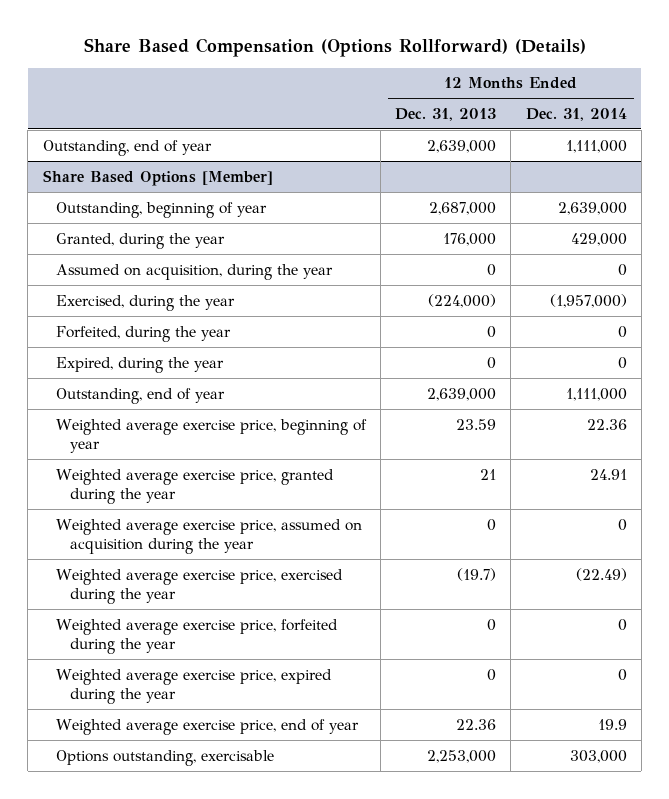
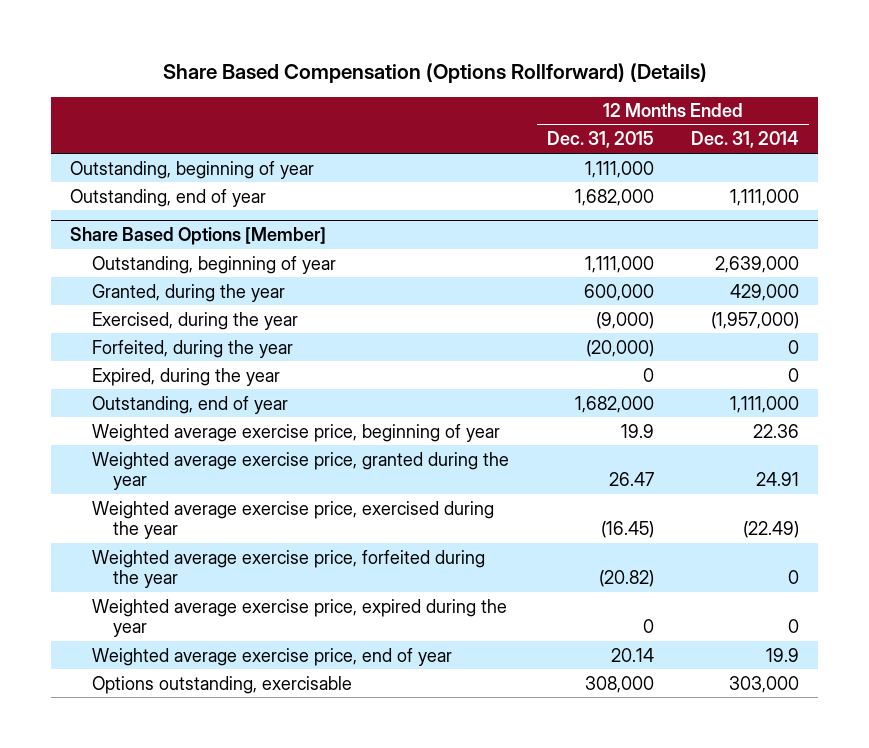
[395,107,497,121] Dec. 31, 2013 -> none
none -> [546,131,654,149] Dec. 31, 2015
none -> [69,160,314,179] Outstanding, beginning of year
[56,263,334,280] Assumed on acquisition, during the year -> none
[56,518,363,555] Weighted average exercise price, assumed on acquisition during the year -> none

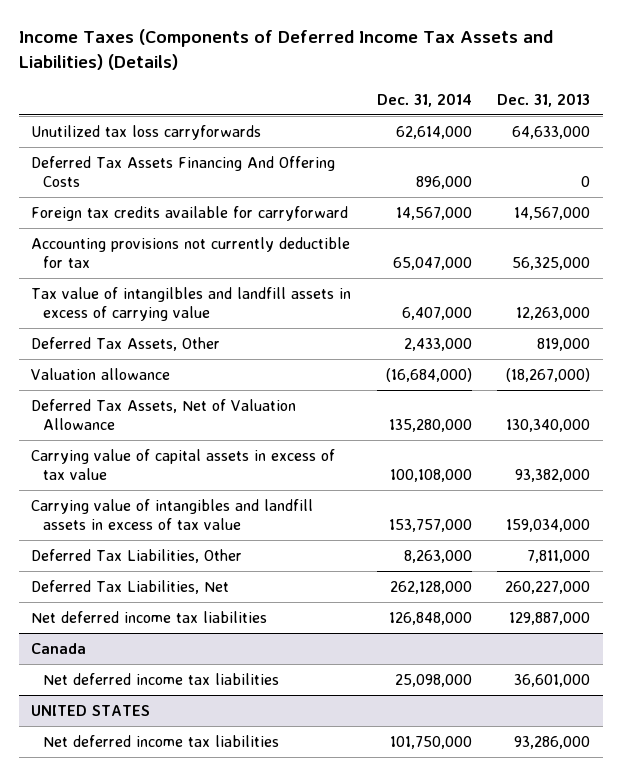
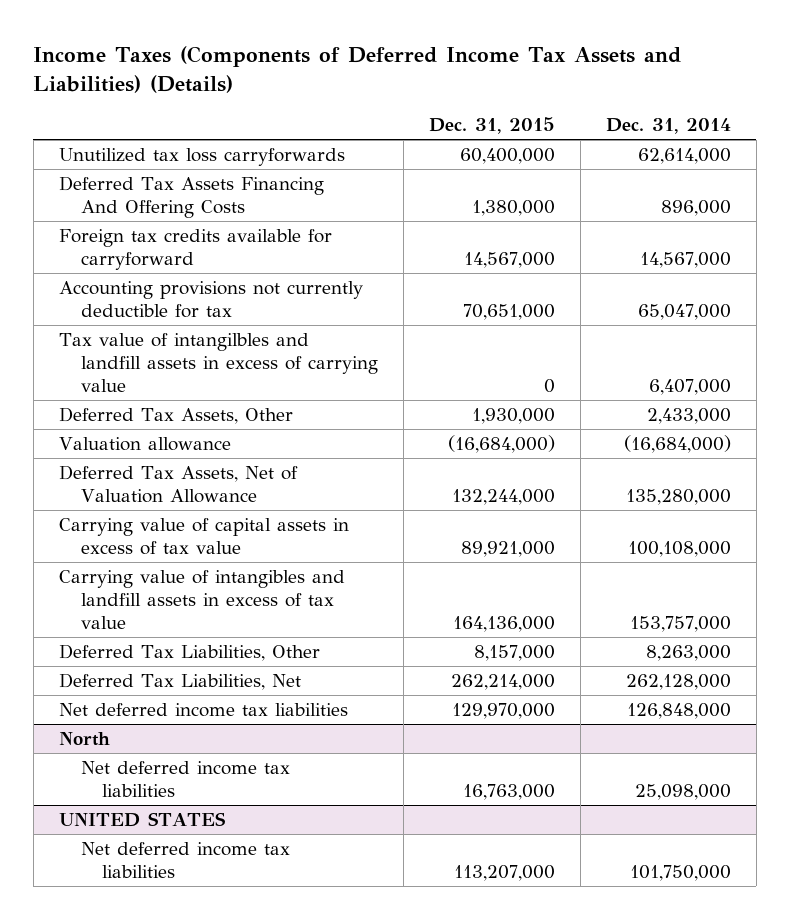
[496,92,590,107] Dec. 31, 2013 -> none
none -> [428,117,555,135] Dec. 31, 2015
[31,642,87,654] Canada -> [58,731,110,746] North

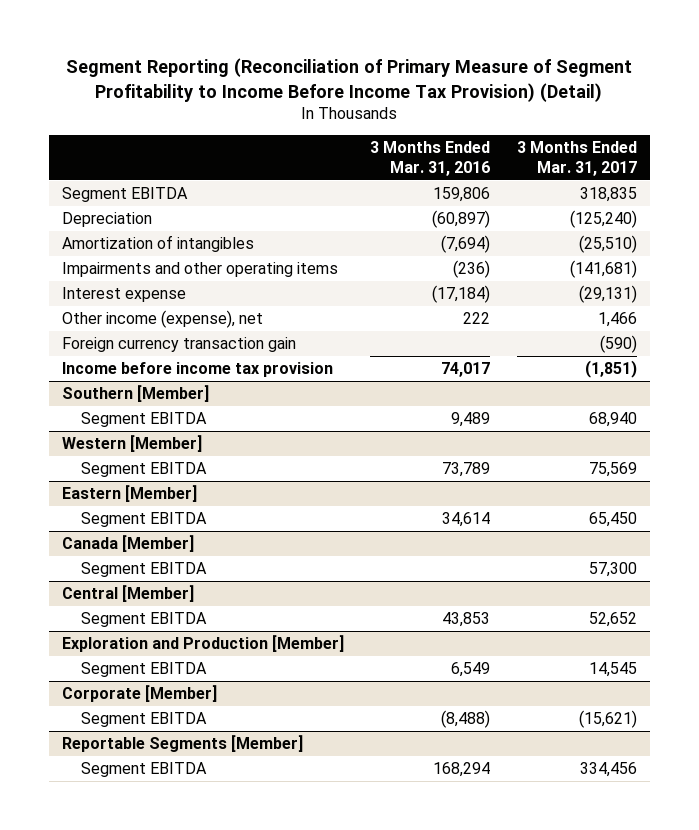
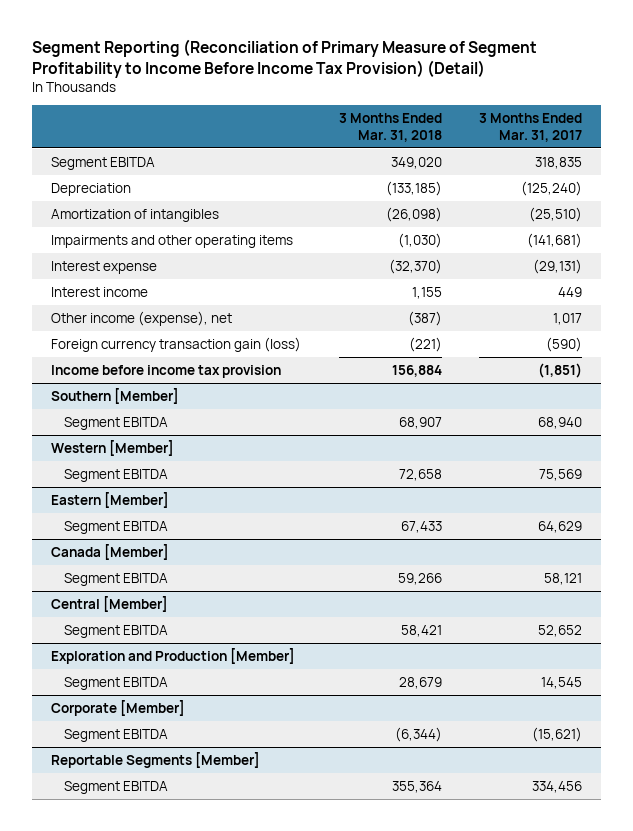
[370,140,491,177] 3 Months Ended Mar. 31, 2016 -> none
none -> [338,112,442,142] 3 Months Ended Mar. 31, 2018
none -> [50,286,148,297] Interest income
[597,311,637,327] 1,466 -> [553,312,583,325] 1,017
[62,336,297,352] Foreign currency transaction gain -> [50,336,301,352] Foreign currency transaction gain (loss)
[588,511,637,527] 65,450 -> [538,520,583,533] 64,629
[588,561,637,577] 57,300 -> [544,572,583,585] 58,121

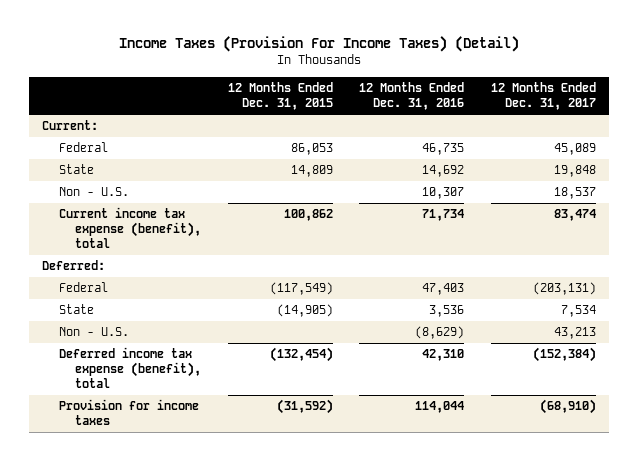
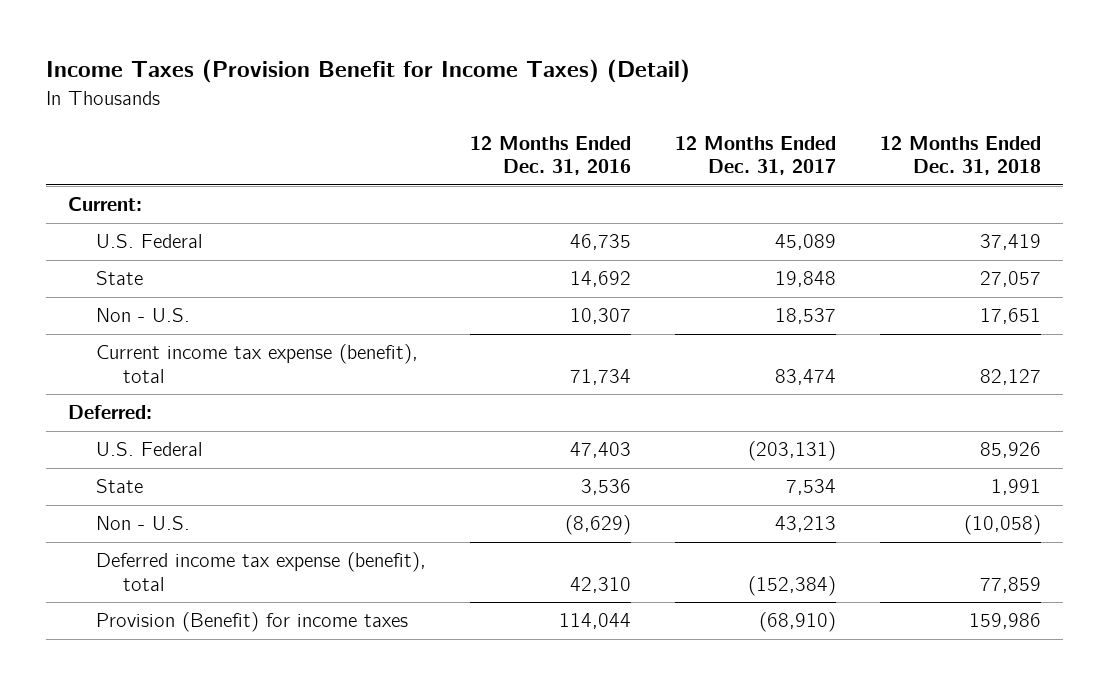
[119,35,520,52] Income Taxes (Provision For Income Taxes) (Detail) -> [46,59,691,84] Income Taxes (Provision Benefit for Income Taxes) (Detail)
[227,82,333,111] 12 Months Ended Dec. 31, 2015 -> none
none -> [879,135,1041,176] 12 Months Ended Dec. 31, 2018
[58,142,108,153] Federal -> [95,234,203,249] U.S. Federal
[58,282,108,293] Federal -> [95,442,203,457] U.S. Federal
[58,399,199,426] Provision for income taxes -> [95,612,408,633] Provision (Benefit) for income taxes

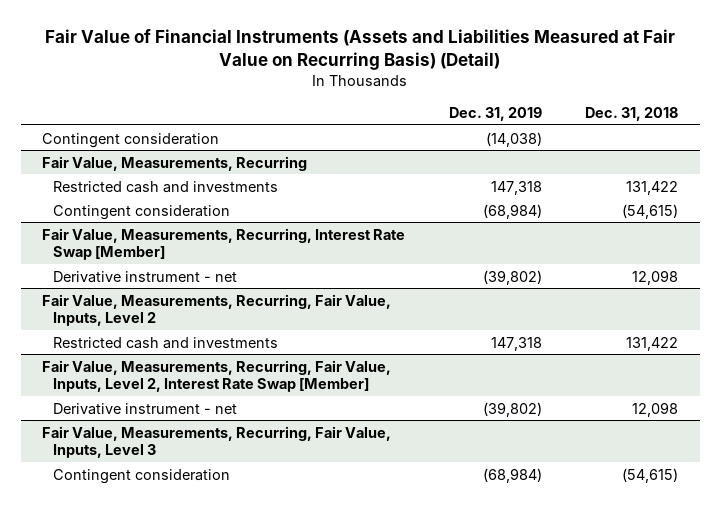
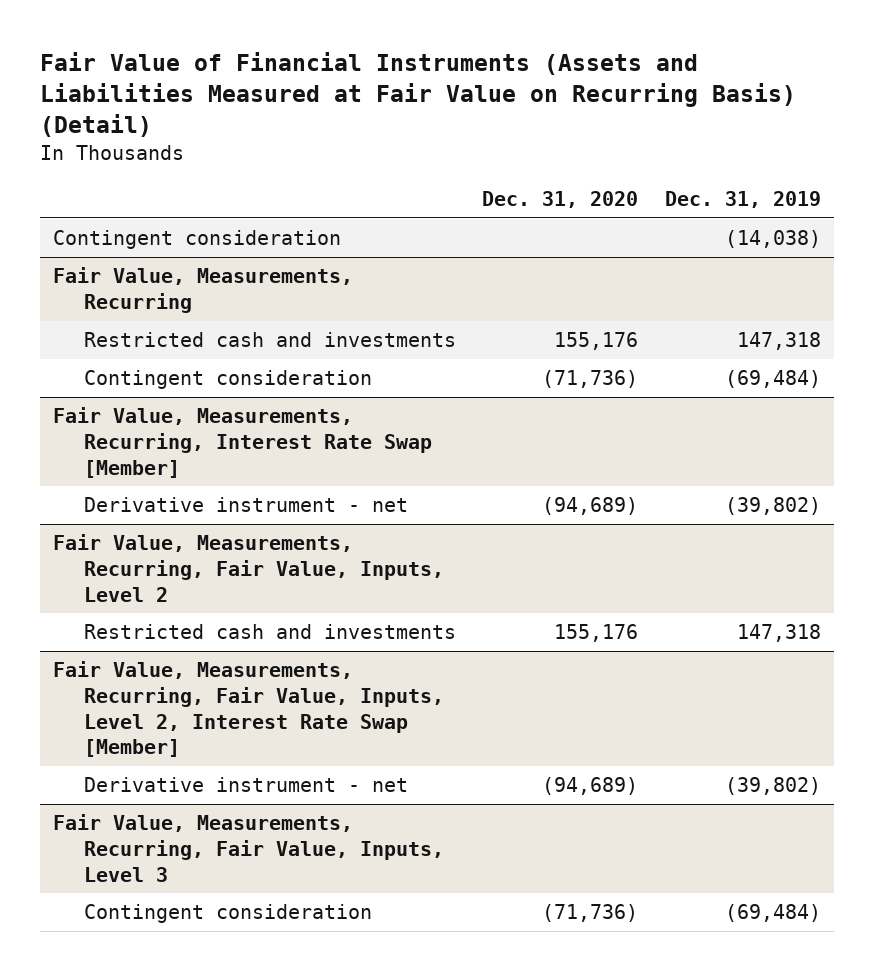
[585,106,679,121] Dec. 31, 2018 -> none
none -> [482,191,639,209] Dec. 31, 2020
[482,203,542,219] (68,984) -> [724,370,821,389] (69,484)
[482,467,542,483] (68,984) -> [724,904,821,923] (69,484)

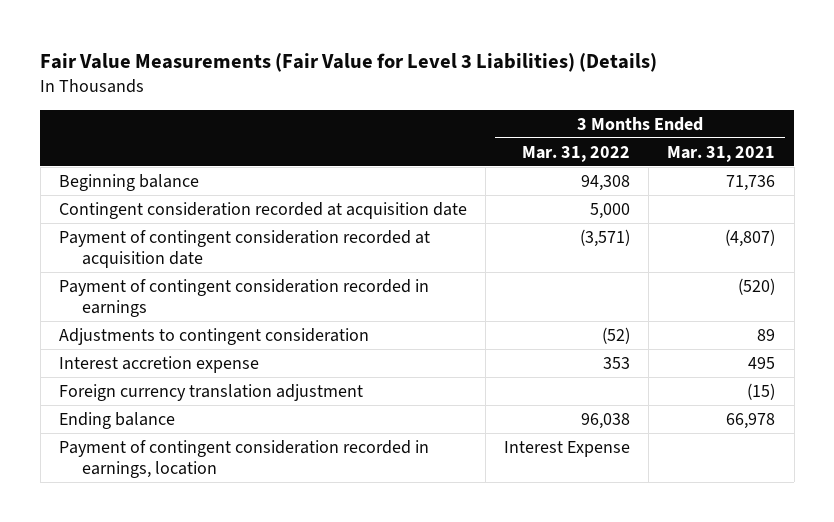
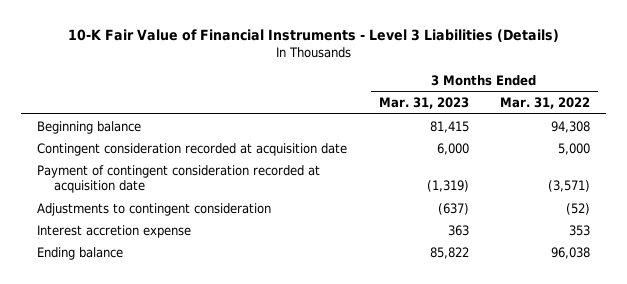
[40,53,658,73] Fair Value Measurements (Fair Value for Level 3 Liabilities) (Details) -> [67,29,559,43] 10-K Fair Value of Financial Instruments - Level 3 Liabilities (Details)
[667,145,776,162] Mar. 31, 2021 -> none
none -> [378,97,469,110] Mar. 31, 2023
[59,278,430,318] Payment of contingent consideration recorded in earnings -> none
[59,383,364,401] Foreign currency translation adjustment -> none
[59,439,430,479] Payment of contingent consideration recorded in earnings, location -> none

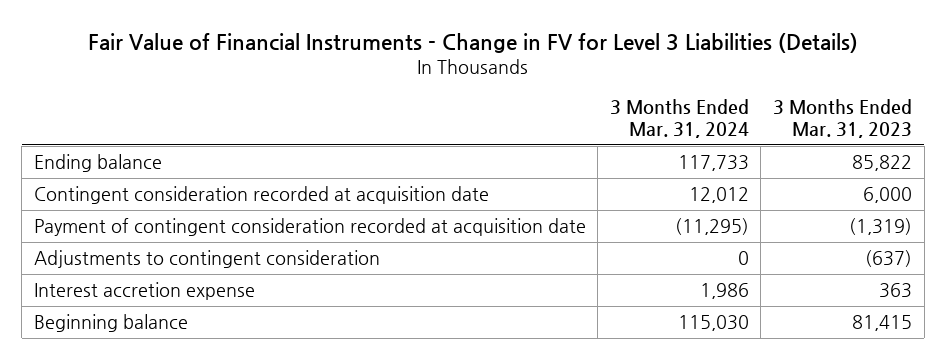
[67,29,559,43] 10-K Fair Value of Financial Instruments - Level 3 Liabilities (Details) -> [87,32,858,53] Fair Value of Financial Instruments - Change in FV for Level 3 Liabilities (Details)
[500,97,591,110] Mar. 31, 2022 -> none
none -> [609,98,749,138] 3 Months Ended Mar. 31, 2024
[36,246,123,260] Ending balance -> [33,154,162,173] Ending balance
[36,120,141,134] Beginning balance -> [33,314,188,333] Beginning balance

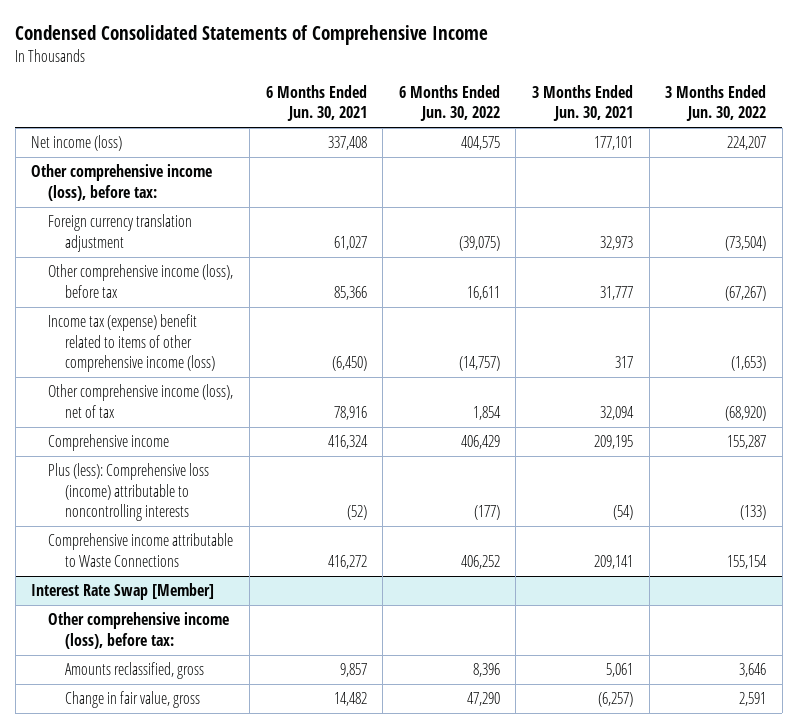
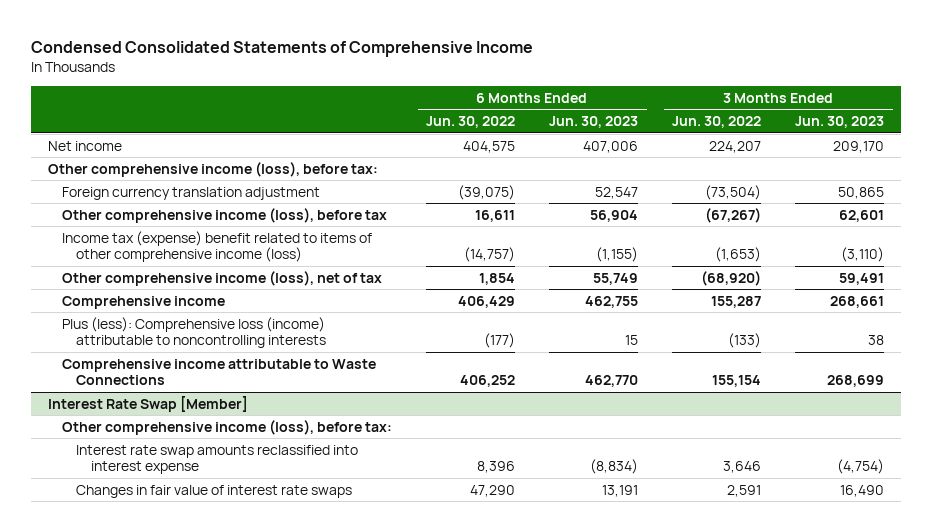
[265,85,367,122] 6 Months Ended Jun. 30, 2021 -> none
[532,85,634,122] 3 Months Ended Jun. 30, 2021 -> none
none -> [549,116,639,129] Jun. 30, 2023
none -> [795,116,885,129] Jun. 30, 2023
[31,135,123,152] Net income (loss) -> [48,140,123,151] Net income
[65,662,205,680] Amounts reclassified, gross -> [76,444,359,474] Interest rate swap amounts reclassified into interest expense
[65,691,201,709] Change in fair value, gross -> [76,484,353,498] Changes in fair value of interest rate swaps

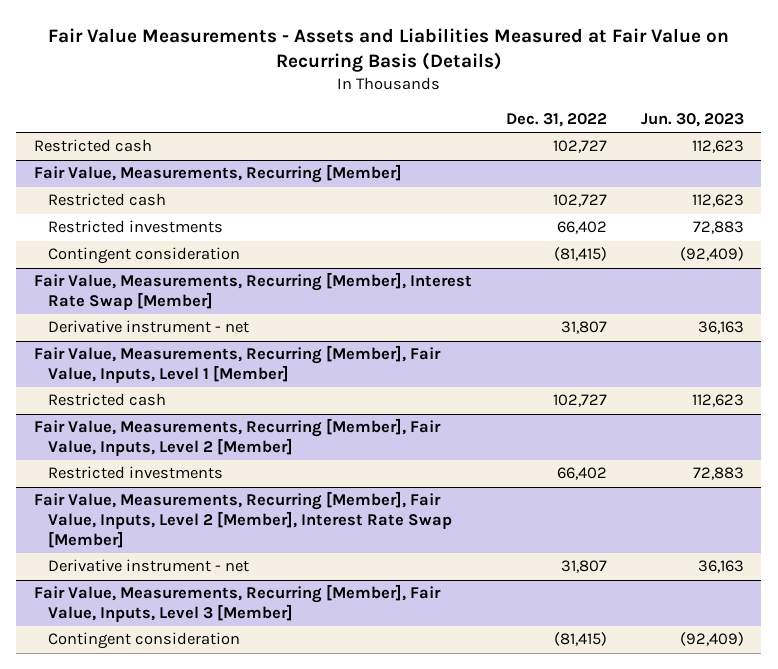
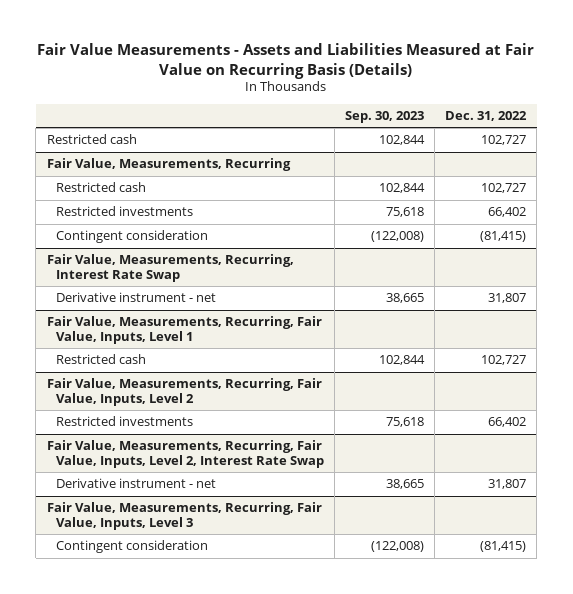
[641,113,745,128] Jun. 30, 2023 -> none
none -> [345,110,425,123] Sep. 30, 2023
[33,164,402,184] Fair Value, Measurements, Recurring [Member] -> [46,158,291,172] Fair Value, Measurements, Recurring
[33,272,472,311] Fair Value, Measurements, Recurring [Member], Interest Rate Swap [Member] -> [46,254,294,282] Fair Value, Measurements, Recurring, Interest Rate Swap
[33,345,441,384] Fair Value, Measurements, Recurring [Member], Fair Value, Inputs, Level 1 [Member] -> [46,316,322,344] Fair Value, Measurements, Recurring, Fair Value, Inputs, Level 1
[33,418,441,457] Fair Value, Measurements, Recurring [Member], Fair Value, Inputs, Level 2 [Member] -> [46,378,322,406] Fair Value, Measurements, Recurring, Fair Value, Inputs, Level 2
[33,491,453,548] Fair Value, Measurements, Recurring [Member], Fair Value, Inputs, Level 2 [Member], Interest Rate Swap [Member] -> [46,440,325,468] Fair Value, Measurements, Recurring, Fair Value, Inputs, Level 2, Interest Rate Swap
[33,584,441,623] Fair Value, Measurements, Recurring [Member], Fair Value, Inputs, Level 3 [Member] -> [46,502,322,530] Fair Value, Measurements, Recurring, Fair Value, Inputs, Level 3

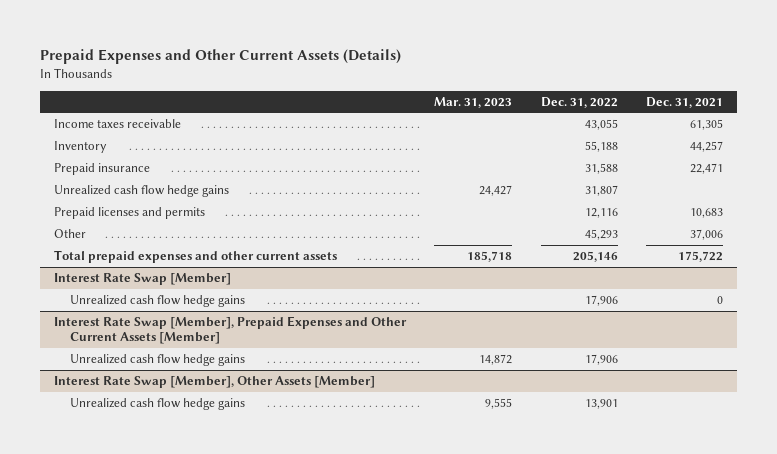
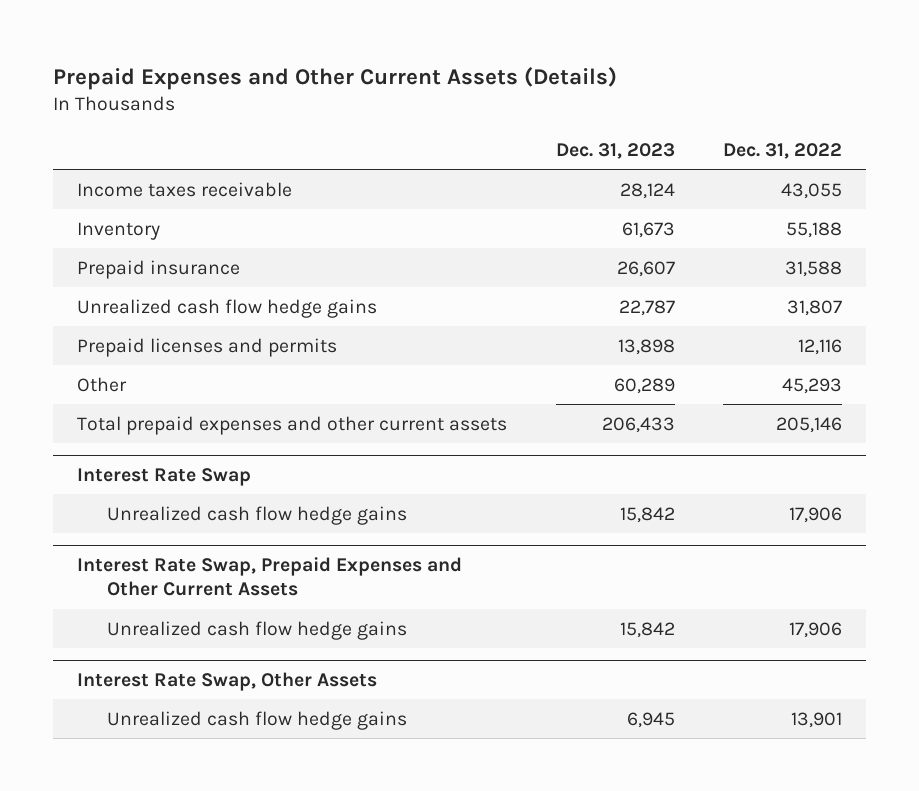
[434,96,513,108] Mar. 31, 2023 -> none
[646,96,724,108] Dec. 31, 2021 -> none
none -> [555,142,675,159] Dec. 31, 2023
[53,273,231,286] Interest Rate Swap [Member] -> [77,467,252,486] Interest Rate Swap
[53,316,407,345] Interest Rate Swap [Member], Prepaid Expenses and Other Current Assets [Member] -> [77,556,463,597] Interest Rate Swap, Prepaid Expenses and Other Current Assets
[53,376,375,389] Interest Rate Swap [Member], Other Assets [Member] -> [77,671,378,691] Interest Rate Swap, Other Assets

